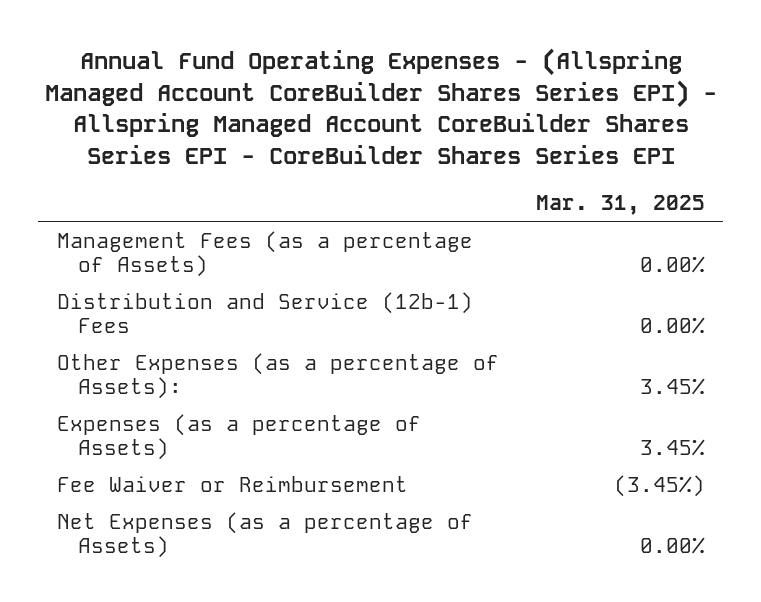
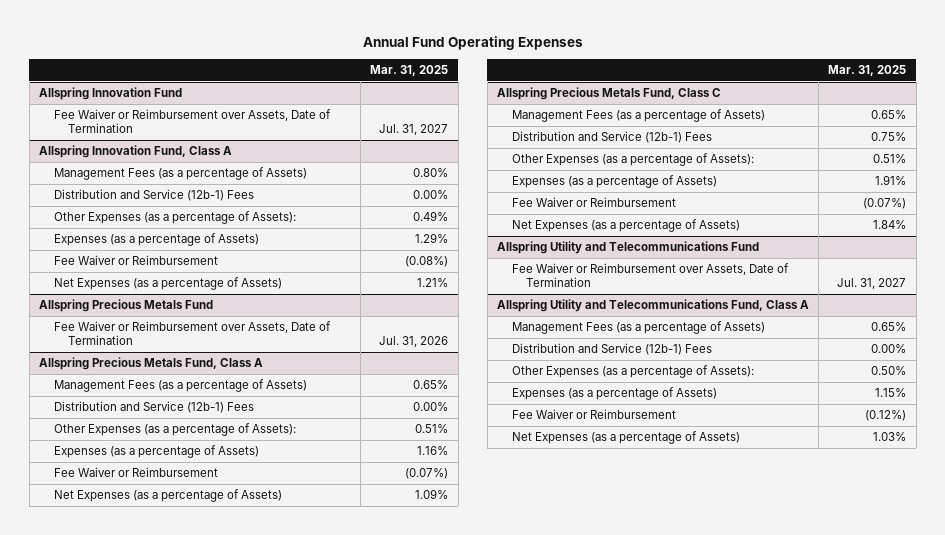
[44,48,717,164] Annual Fund Operating Expenses - (Allspring Managed Account CoreBuilder Shares Series EPI) - Allspring Managed Account CoreBuilder Shares Series EPI - CoreBuilder Shares Series EPI -> [362,36,583,51] Annual Fund Operating Expenses
none -> [38,87,182,101] Allspring Innovation Fund
none -> [53,109,331,133] Fee Waiver or Reimbursement over Assets, Date of Termination
none -> [38,145,232,159] Allspring Innovation Fund, Class A
[639,255,705,273] 0.00% -> [413,168,449,178] 0.80%
[639,377,705,395] 3.45% -> [413,211,449,222] 0.49%
[639,438,705,456] 3.45% -> [415,233,449,244] 1.29%
[613,474,705,497] (3.45%) -> [405,256,449,268] (0.08%)
[639,536,705,554] 0.00% -> [417,278,449,288] 1.21%
none -> [38,299,213,313] Allspring Precious Metals Fund
none -> [53,321,331,345] Fee Waiver or Reimbursement over Assets, Date of Termination
none -> [38,357,263,371] Allspring Precious Metals Fund, Class A
none -> [53,379,307,393] Management Fees (as a percentage of Assets)
none -> [53,401,254,414] Distribution and Service (12b-1) Fees
none -> [53,423,296,437] Other Expenses (as a percentage of Assets):
none -> [53,445,259,459] Expenses (as a percentage of Assets)
none -> [53,467,218,478] Fee Waiver or Reimbursement
none -> [53,489,282,503] Net Expenses (as a percentage of Assets)
none -> [496,87,721,101] Allspring Precious Metals Fund, Class C
none -> [511,109,765,123] Management Fees (as a percentage of Assets)
none -> [511,131,712,144] Distribution and Service (12b-1) Fees
none -> [511,153,754,167] Other Expenses (as a percentage of Assets):
none -> [511,175,717,189] Expenses (as a percentage of Assets)
none -> [511,197,676,208] Fee Waiver or Reimbursement
none -> [511,219,740,233] Net Expenses (as a percentage of Assets)
none -> [496,241,759,255] Allspring Utility and Telecommunications Fund
none -> [511,263,789,287] Fee Waiver or Reimbursement over Assets, Date of Termination
none -> [496,299,809,313] Allspring Utility and Telecommunications Fund, Class A
none -> [511,321,765,335] Management Fees (as a percentage of Assets)
none -> [511,343,712,356] Distribution and Service (12b-1) Fees
none -> [511,365,754,379] Other Expenses (as a percentage of Assets):
none -> [511,387,717,401] Expenses (as a percentage of Assets)
none -> [511,409,676,420] Fee Waiver or Reimbursement
none -> [511,431,740,445] Net Expenses (as a percentage of Assets)

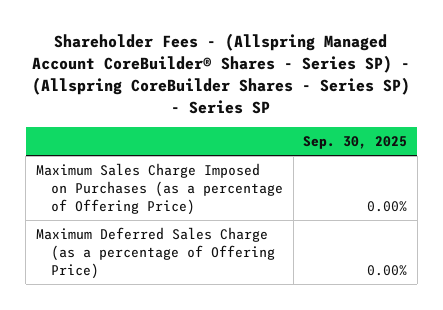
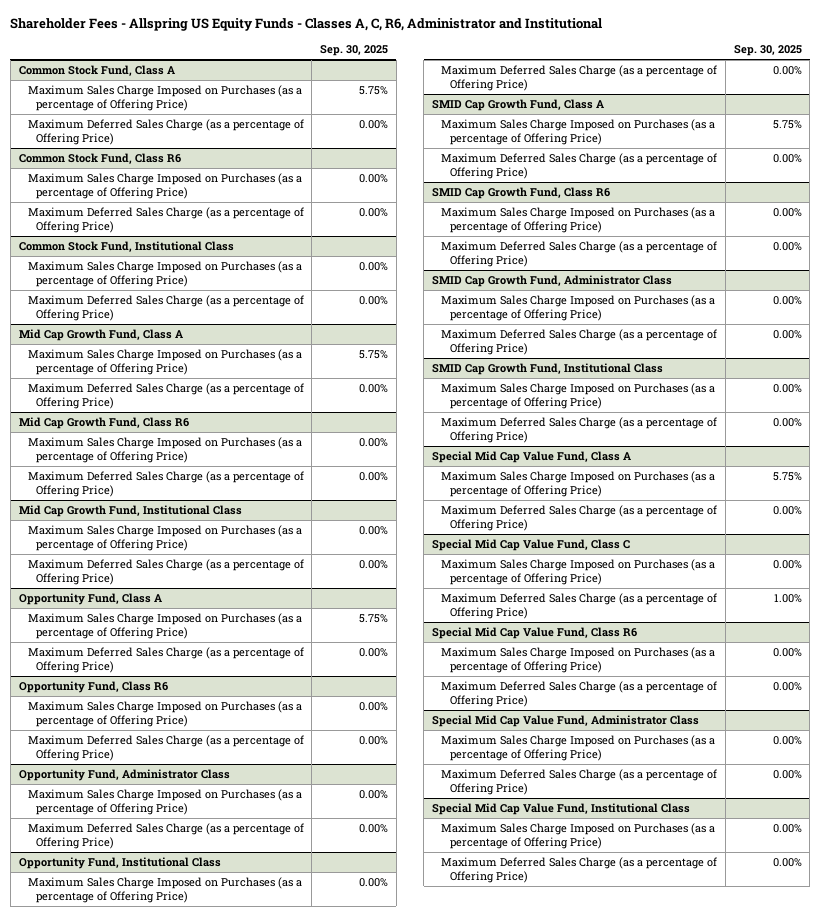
[32,33,411,114] Shareholder Fees - (Allspring Managed Account CoreBuilder® Shares - Series SP) - (Allspring CoreBuilder Shares - Series SP) - Series SP -> [10,17,603,31] Shareholder Fees - Allspring US Equity Funds - Classes A, C, R6, Administrator and Institutional
none -> [18,65,175,77] Common Stock Fund, Class A
none -> [27,85,302,111] Maximum Sales Charge Imposed on Purchases (as a percentage of Offering Price)
none -> [27,119,304,145] Maximum Deferred Sales Charge (as a percentage of Offering Price)
none -> [18,153,181,165] Common Stock Fund, Class R6
none -> [18,241,234,253] Common Stock Fund, Institutional Class
none -> [27,261,302,287] Maximum Sales Charge Imposed on Purchases (as a percentage of Offering Price)
none -> [27,295,304,321] Maximum Deferred Sales Charge (as a percentage of Offering Price)
none -> [18,329,183,342] Mid Cap Growth Fund, Class A
none -> [27,349,302,375] Maximum Sales Charge Imposed on Purchases (as a percentage of Offering Price)
none -> [27,383,304,409] Maximum Deferred Sales Charge (as a percentage of Offering Price)
none -> [18,417,189,430] Mid Cap Growth Fund, Class R6
none -> [27,437,302,463] Maximum Sales Charge Imposed on Purchases (as a percentage of Offering Price)
none -> [27,471,304,497] Maximum Deferred Sales Charge (as a percentage of Offering Price)
none -> [18,505,242,518] Mid Cap Growth Fund, Institutional Class
none -> [27,525,302,551] Maximum Sales Charge Imposed on Purchases (as a percentage of Offering Price)
none -> [27,559,304,585] Maximum Deferred Sales Charge (as a percentage of Offering Price)
none -> [18,593,162,606] Opportunity Fund, Class A
none -> [27,613,302,639] Maximum Sales Charge Imposed on Purchases (as a percentage of Offering Price)
none -> [27,647,304,673] Maximum Deferred Sales Charge (as a percentage of Offering Price)
none -> [18,681,168,694] Opportunity Fund, Class R6
none -> [27,701,302,727] Maximum Sales Charge Imposed on Purchases (as a percentage of Offering Price)
none -> [27,735,304,761] Maximum Deferred Sales Charge (as a percentage of Offering Price)
none -> [18,769,230,782] Opportunity Fund, Administrator Class
none -> [27,789,302,815] Maximum Sales Charge Imposed on Purchases (as a percentage of Offering Price)
none -> [27,823,304,849] Maximum Deferred Sales Charge (as a percentage of Offering Price)
none -> [18,857,221,870] Opportunity Fund, Institutional Class
none -> [27,877,302,903] Maximum Sales Charge Imposed on Purchases (as a percentage of Offering Price)
none -> [441,65,718,91] Maximum Deferred Sales Charge (as a percentage of Offering Price)
none -> [432,99,605,112] SMID Cap Growth Fund, Class A
none -> [441,119,716,145] Maximum Sales Charge Imposed on Purchases (as a percentage of Offering Price)
none -> [441,153,718,179] Maximum Deferred Sales Charge (as a percentage of Offering Price)
none -> [432,187,611,200] SMID Cap Growth Fund, Class R6
none -> [441,207,716,233] Maximum Sales Charge Imposed on Purchases (as a percentage of Offering Price)
none -> [441,241,718,267] Maximum Deferred Sales Charge (as a percentage of Offering Price)
none -> [432,275,673,288] SMID Cap Growth Fund, Administrator Class
none -> [441,295,716,321] Maximum Sales Charge Imposed on Purchases (as a percentage of Offering Price)
none -> [441,329,718,355] Maximum Deferred Sales Charge (as a percentage of Offering Price)
none -> [432,363,664,376] SMID Cap Growth Fund, Institutional Class
none -> [441,383,716,409] Maximum Sales Charge Imposed on Purchases (as a percentage of Offering Price)
none -> [441,417,718,443] Maximum Deferred Sales Charge (as a percentage of Offering Price)
none -> [432,451,632,464] Special Mid Cap Value Fund, Class A
none -> [441,471,716,497] Maximum Sales Charge Imposed on Purchases (as a percentage of Offering Price)
none -> [441,505,718,531] Maximum Deferred Sales Charge (as a percentage of Offering Price)
none -> [432,539,631,552] Special Mid Cap Value Fund, Class C
none -> [441,559,716,585] Maximum Sales Charge Imposed on Purchases (as a percentage of Offering Price)
none -> [441,593,718,619] Maximum Deferred Sales Charge (as a percentage of Offering Price)
none -> [432,627,638,640] Special Mid Cap Value Fund, Class R6
none -> [441,647,716,673] Maximum Sales Charge Imposed on Purchases (as a percentage of Offering Price)
none -> [441,681,718,707] Maximum Deferred Sales Charge (as a percentage of Offering Price)
none -> [432,715,700,728] Special Mid Cap Value Fund, Administrator Class
none -> [441,735,716,761] Maximum Sales Charge Imposed on Purchases (as a percentage of Offering Price)
none -> [441,769,718,795] Maximum Deferred Sales Charge (as a percentage of Offering Price)
none -> [432,803,691,816] Special Mid Cap Value Fund, Institutional Class
none -> [441,823,716,849] Maximum Sales Charge Imposed on Purchases (as a percentage of Offering Price)
none -> [441,857,718,883] Maximum Deferred Sales Charge (as a percentage of Offering Price)

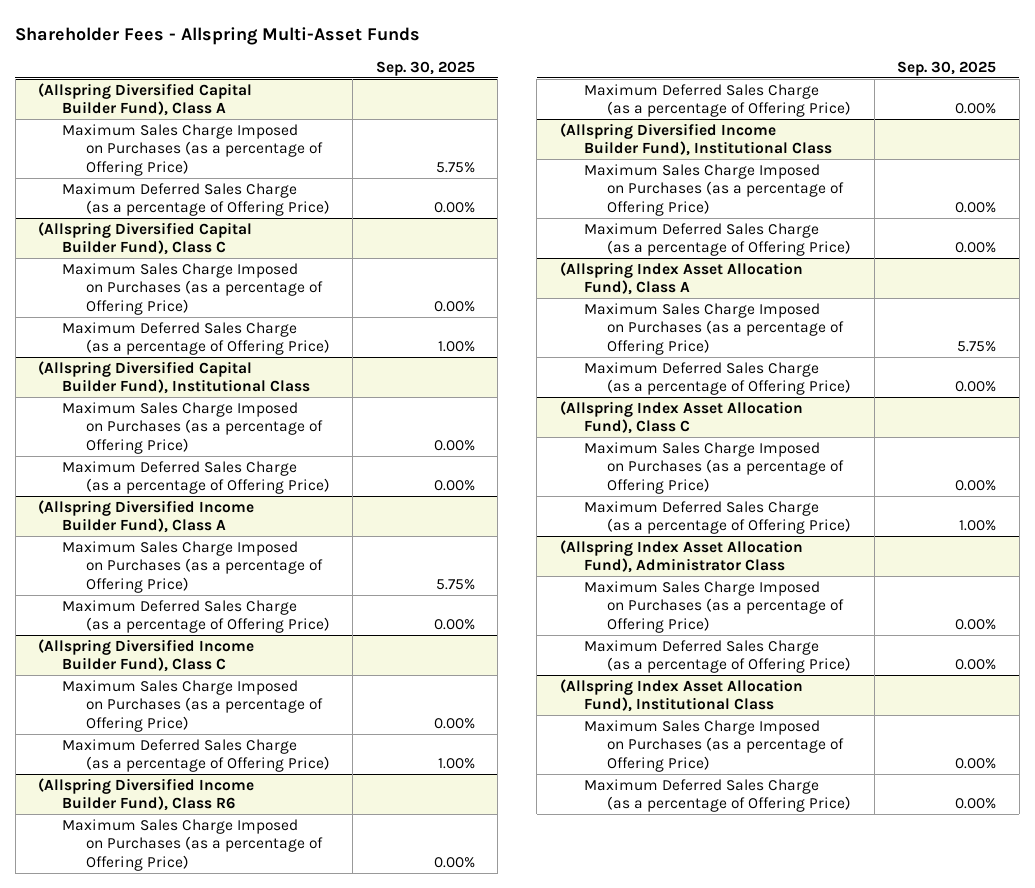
[10,17,603,31] Shareholder Fees - Allspring US Equity Funds - Classes A, C, R6, Administrator and Institutional -> [15,26,421,45] Shareholder Fees - Allspring Multi-Asset Funds
[18,65,175,77] Common Stock Fund, Class A -> none
[27,85,302,111] Maximum Sales Charge Imposed on Purchases (as a percentage of Offering Price) -> none
[27,119,304,145] Maximum Deferred Sales Charge (as a percentage of Offering Price) -> none
[18,153,181,165] Common Stock Fund, Class R6 -> none
[27,173,302,199] Maximum Sales Charge Imposed on Purchases (as a percentage of Offering Price) -> none
[27,207,304,233] Maximum Deferred Sales Charge (as a percentage of Offering Price) -> none
[18,241,234,253] Common Stock Fund, Institutional Class -> none
[27,261,302,287] Maximum Sales Charge Imposed on Purchases (as a percentage of Offering Price) -> none
[27,295,304,321] Maximum Deferred Sales Charge (as a percentage of Offering Price) -> none
[18,329,183,342] Mid Cap Growth Fund, Class A -> none
[27,349,302,375] Maximum Sales Charge Imposed on Purchases (as a percentage of Offering Price) -> none
[27,383,304,409] Maximum Deferred Sales Charge (as a percentage of Offering Price) -> none
[18,417,189,430] Mid Cap Growth Fund, Class R6 -> none
[27,437,302,463] Maximum Sales Charge Imposed on Purchases (as a percentage of Offering Price) -> none
[27,471,304,497] Maximum Deferred Sales Charge (as a percentage of Offering Price) -> none
[18,505,242,518] Mid Cap Growth Fund, Institutional Class -> none
[27,525,302,551] Maximum Sales Charge Imposed on Purchases (as a percentage of Offering Price) -> none
[27,559,304,585] Maximum Deferred Sales Charge (as a percentage of Offering Price) -> none
[18,593,162,606] Opportunity Fund, Class A -> none
none -> [38,83,253,117] (Allspring Diversified Capital Builder Fund), Class A
[18,681,168,694] Opportunity Fund, Class R6 -> none
[27,701,302,727] Maximum Sales Charge Imposed on Purchases (as a percentage of Offering Price) -> none
[27,735,304,761] Maximum Deferred Sales Charge (as a percentage of Offering Price) -> none
[18,769,230,782] Opportunity Fund, Administrator Class -> none
none -> [38,222,253,256] (Allspring Diversified Capital Builder Fund), Class C
[18,857,221,870] Opportunity Fund, Institutional Class -> none
[358,824,388,834] 0.00% -> [437,341,475,353] 1.00%
none -> [38,361,310,395] (Allspring Diversified Capital Builder Fund), Institutional Class
[432,99,605,112] SMID Cap Growth Fund, Class A -> none
none -> [38,500,255,534] (Allspring Diversified Income Builder Fund), Class A
[432,187,611,200] SMID Cap Growth Fund, Class R6 -> none
none -> [38,639,255,673] (Allspring Diversified Income Builder Fund), Class C
[432,275,673,288] SMID Cap Growth Fund, Administrator Class -> none
[772,242,802,252] 0.00% -> [437,758,475,770] 1.00%
none -> [38,778,255,812] (Allspring Diversified Income Builder Fund), Class R6
[432,363,664,376] SMID Cap Growth Fund, Institutional Class -> none
none -> [559,123,832,157] (Allspring Diversified Income Builder Fund), Institutional Class
[432,451,632,464] Special Mid Cap Value Fund, Class A -> none
none -> [559,262,803,296] (Allspring Index Asset Allocation Fund), Class A
[432,539,631,552] Special Mid Cap Value Fund, Class C -> none
none -> [559,401,803,435] (Allspring Index Asset Allocation Fund), Class C
[432,627,638,640] Special Mid Cap Value Fund, Class R6 -> none
[441,647,716,673] Maximum Sales Charge Imposed on Purchases (as a percentage of Offering Price) -> none
[441,681,718,707] Maximum Deferred Sales Charge (as a percentage of Offering Price) -> none
[432,715,700,728] Special Mid Cap Value Fund, Administrator Class -> none
none -> [559,540,803,574] (Allspring Index Asset Allocation Fund), Administrator Class
[432,803,691,816] Special Mid Cap Value Fund, Institutional Class -> none
none -> [559,679,803,713] (Allspring Index Asset Allocation Fund), Institutional Class

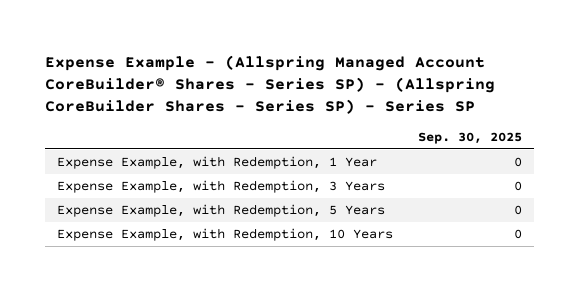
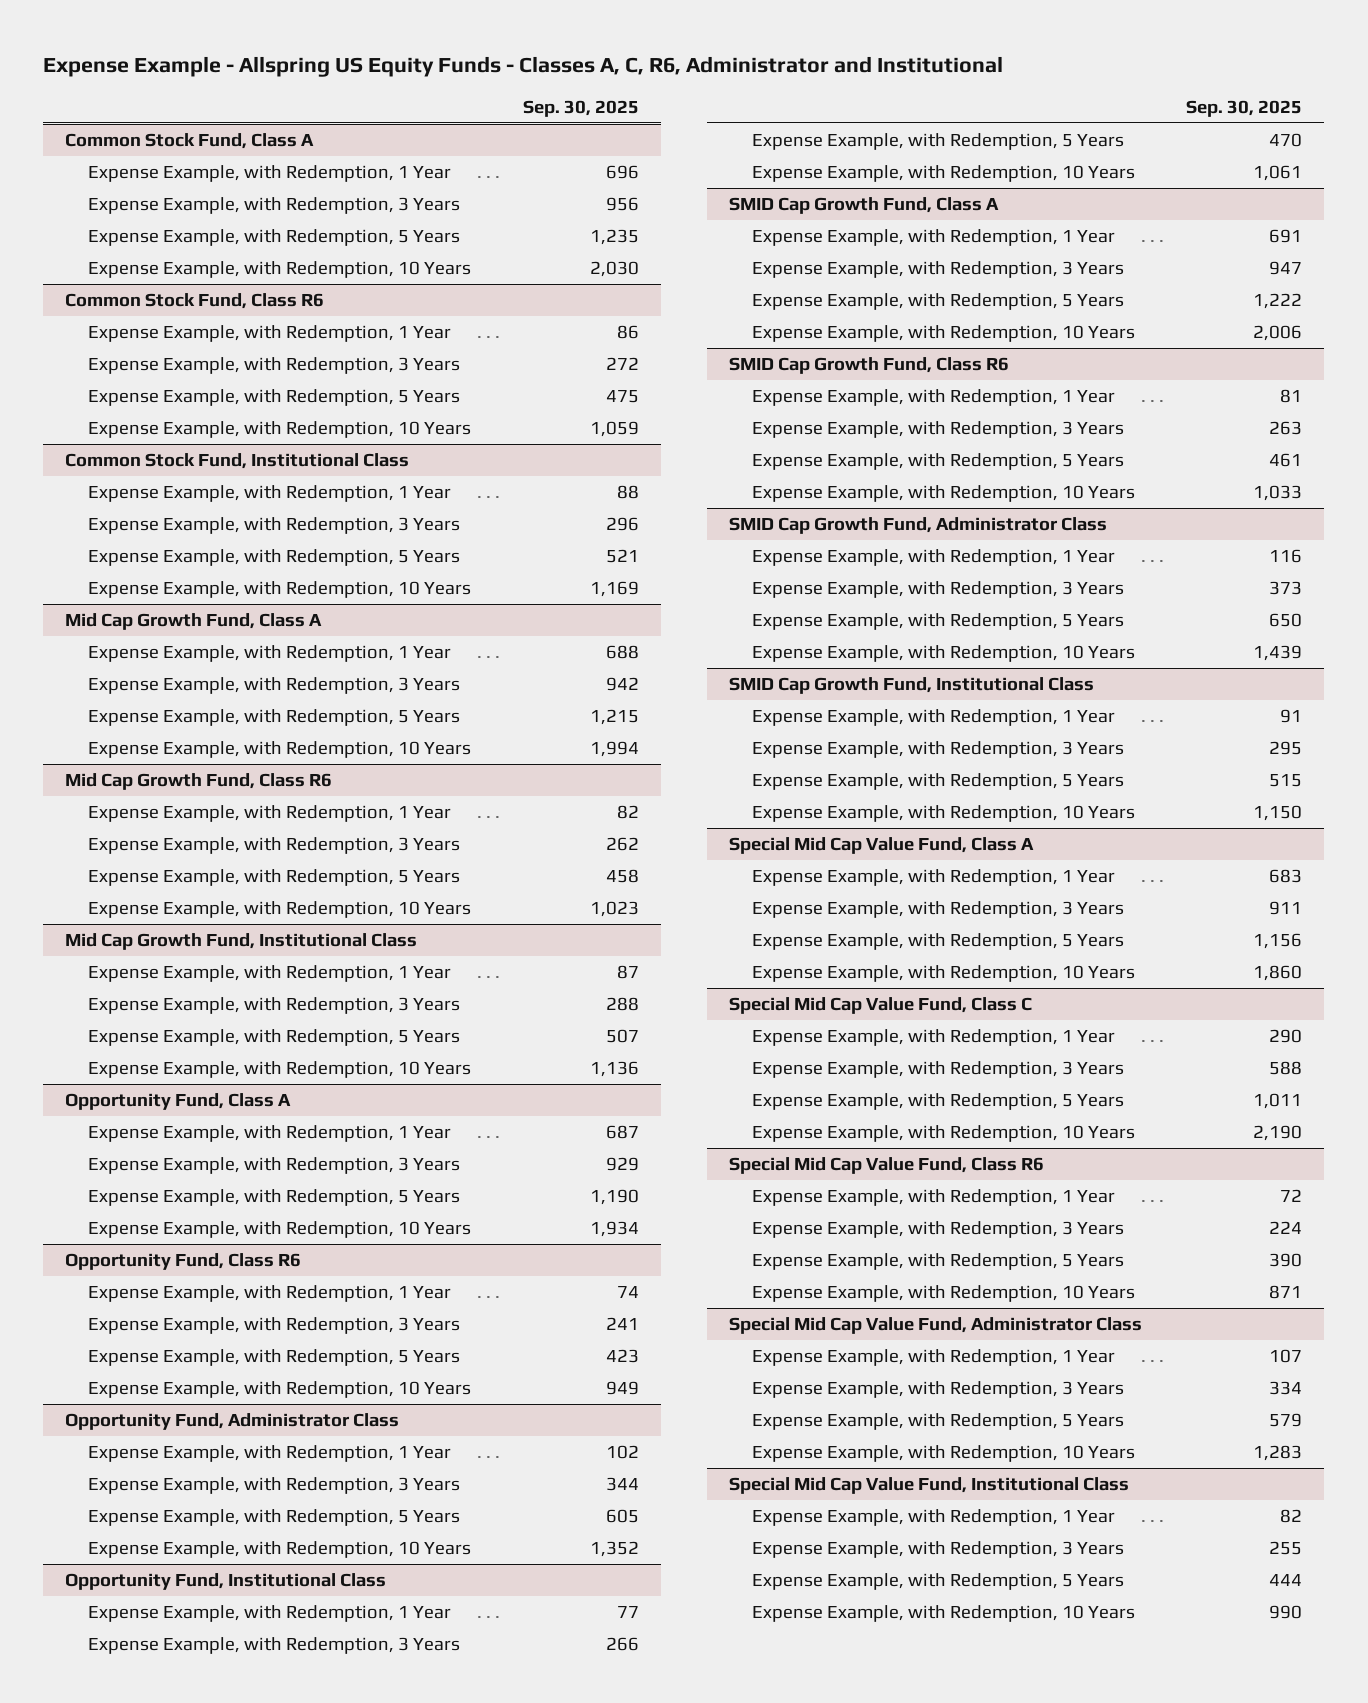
[44,54,495,114] Expense Example - (Allspring Managed Account CoreBuilder® Shares - Series SP) - (Allspring CoreBuilder Shares - Series SP) - Series SP -> [43,56,1004,78] Expense Example - Allspring US Equity Funds - Classes A, C, R6, Administrator and Institutional
none -> [65,133,315,150] Common Stock Fund, Class A
[513,157,522,168] 0 -> [605,165,639,180] 696
[513,181,522,192] 0 -> [605,197,639,212] 956
[513,205,522,216] 0 -> [589,229,639,246] 1,235
[513,229,522,240] 0 -> [589,261,639,278] 2,030
none -> [65,293,325,310] Common Stock Fund, Class R6
none -> [88,325,452,343] Expense Example, with Redemption, 1 Year
none -> [88,357,461,375] Expense Example, with Redemption, 3 Years
none -> [88,389,461,407] Expense Example, with Redemption, 5 Years
none -> [88,421,472,439] Expense Example, with Redemption, 10 Years
none -> [65,453,410,470] Common Stock Fund, Institutional Class
none -> [88,485,452,503] Expense Example, with Redemption, 1 Year
none -> [88,517,461,535] Expense Example, with Redemption, 3 Years
none -> [88,549,461,567] Expense Example, with Redemption, 5 Years
none -> [88,581,472,599] Expense Example, with Redemption, 10 Years
none -> [65,613,323,631] Mid Cap Growth Fund, Class A
none -> [88,645,452,663] Expense Example, with Redemption, 1 Year
none -> [88,677,461,695] Expense Example, with Redemption, 3 Years
none -> [88,709,461,727] Expense Example, with Redemption, 5 Years
none -> [88,741,472,759] Expense Example, with Redemption, 10 Years
none -> [65,773,333,791] Mid Cap Growth Fund, Class R6
none -> [88,805,452,823] Expense Example, with Redemption, 1 Year
none -> [88,837,461,855] Expense Example, with Redemption, 3 Years
none -> [88,869,461,887] Expense Example, with Redemption, 5 Years
none -> [88,901,472,919] Expense Example, with Redemption, 10 Years
none -> [65,933,418,951] Mid Cap Growth Fund, Institutional Class
none -> [88,965,452,983] Expense Example, with Redemption, 1 Year
none -> [88,997,461,1015] Expense Example, with Redemption, 3 Years
none -> [88,1029,461,1047] Expense Example, with Redemption, 5 Years
none -> [88,1061,472,1079] Expense Example, with Redemption, 10 Years
none -> [65,1093,292,1111] Opportunity Fund, Class A
none -> [88,1125,452,1143] Expense Example, with Redemption, 1 Year
none -> [88,1157,461,1175] Expense Example, with Redemption, 3 Years
none -> [88,1189,461,1207] Expense Example, with Redemption, 5 Years
none -> [88,1221,472,1239] Expense Example, with Redemption, 10 Years
none -> [65,1253,302,1271] Opportunity Fund, Class R6
none -> [88,1285,452,1303] Expense Example, with Redemption, 1 Year
none -> [88,1317,461,1335] Expense Example, with Redemption, 3 Years
none -> [88,1349,461,1367] Expense Example, with Redemption, 5 Years
none -> [88,1381,472,1399] Expense Example, with Redemption, 10 Years
none -> [65,1413,400,1431] Opportunity Fund, Administrator Class
none -> [88,1445,452,1463] Expense Example, with Redemption, 1 Year
none -> [88,1477,461,1495] Expense Example, with Redemption, 3 Years
none -> [88,1509,461,1527] Expense Example, with Redemption, 5 Years
none -> [88,1541,472,1559] Expense Example, with Redemption, 10 Years
none -> [65,1573,387,1591] Opportunity Fund, Institutional Class
none -> [88,1605,452,1623] Expense Example, with Redemption, 1 Year
none -> [88,1637,461,1655] Expense Example, with Redemption, 3 Years
none -> [751,133,1124,151] Expense Example, with Redemption, 5 Years
none -> [751,165,1135,183] Expense Example, with Redemption, 10 Years
none -> [729,197,1000,215] SMID Cap Growth Fund, Class A
none -> [751,229,1115,247] Expense Example, with Redemption, 1 Year
none -> [751,261,1124,279] Expense Example, with Redemption, 3 Years
none -> [751,293,1124,311] Expense Example, with Redemption, 5 Years
none -> [751,325,1135,343] Expense Example, with Redemption, 10 Years
none -> [729,357,1010,375] SMID Cap Growth Fund, Class R6
none -> [751,389,1115,407] Expense Example, with Redemption, 1 Year
none -> [751,421,1124,439] Expense Example, with Redemption, 3 Years
none -> [751,453,1124,471] Expense Example, with Redemption, 5 Years
none -> [751,485,1135,503] Expense Example, with Redemption, 10 Years
none -> [729,517,1108,535] SMID Cap Growth Fund, Administrator Class
none -> [751,549,1115,567] Expense Example, with Redemption, 1 Year
none -> [751,581,1124,599] Expense Example, with Redemption, 3 Years
none -> [751,613,1124,631] Expense Example, with Redemption, 5 Years
none -> [751,645,1135,663] Expense Example, with Redemption, 10 Years
none -> [729,677,1095,695] SMID Cap Growth Fund, Institutional Class
none -> [751,709,1115,727] Expense Example, with Redemption, 1 Year
none -> [751,741,1124,759] Expense Example, with Redemption, 3 Years
none -> [751,773,1124,791] Expense Example, with Redemption, 5 Years
none -> [751,805,1135,823] Expense Example, with Redemption, 10 Years
none -> [729,837,1035,855] Special Mid Cap Value Fund, Class A
none -> [751,869,1115,887] Expense Example, with Redemption, 1 Year
none -> [751,901,1124,919] Expense Example, with Redemption, 3 Years
none -> [751,933,1124,951] Expense Example, with Redemption, 5 Years
none -> [751,965,1135,983] Expense Example, with Redemption, 10 Years
none -> [729,997,1033,1015] Special Mid Cap Value Fund, Class C
none -> [751,1029,1115,1047] Expense Example, with Redemption, 1 Year
none -> [751,1061,1124,1079] Expense Example, with Redemption, 3 Years
none -> [751,1093,1124,1111] Expense Example, with Redemption, 5 Years
none -> [751,1125,1135,1143] Expense Example, with Redemption, 10 Years
none -> [729,1157,1045,1175] Special Mid Cap Value Fund, Class R6
none -> [751,1189,1115,1207] Expense Example, with Redemption, 1 Year
none -> [751,1221,1124,1239] Expense Example, with Redemption, 3 Years
none -> [751,1253,1124,1271] Expense Example, with Redemption, 5 Years
none -> [751,1285,1135,1303] Expense Example, with Redemption, 10 Years
none -> [729,1317,1143,1335] Special Mid Cap Value Fund, Administrator Class
none -> [751,1349,1115,1367] Expense Example, with Redemption, 1 Year
none -> [751,1381,1124,1399] Expense Example, with Redemption, 3 Years
none -> [751,1413,1124,1431] Expense Example, with Redemption, 5 Years
none -> [751,1445,1135,1463] Expense Example, with Redemption, 10 Years
none -> [729,1477,1130,1495] Special Mid Cap Value Fund, Institutional Class
none -> [751,1509,1115,1527] Expense Example, with Redemption, 1 Year
none -> [751,1541,1124,1559] Expense Example, with Redemption, 3 Years
none -> [751,1573,1124,1591] Expense Example, with Redemption, 5 Years
none -> [751,1605,1135,1623] Expense Example, with Redemption, 10 Years

